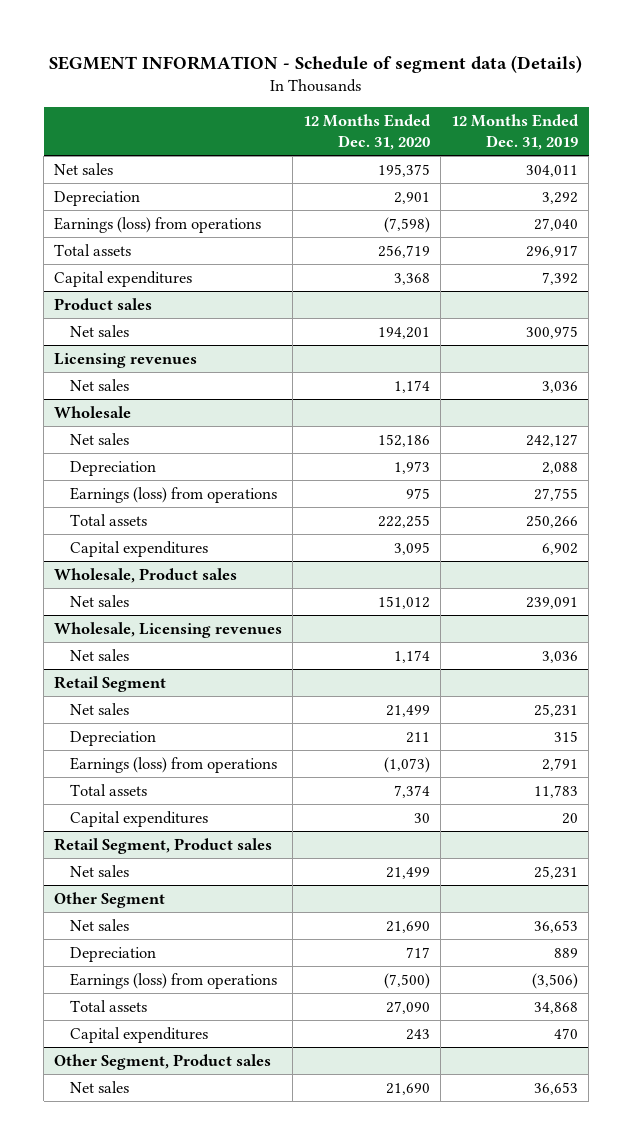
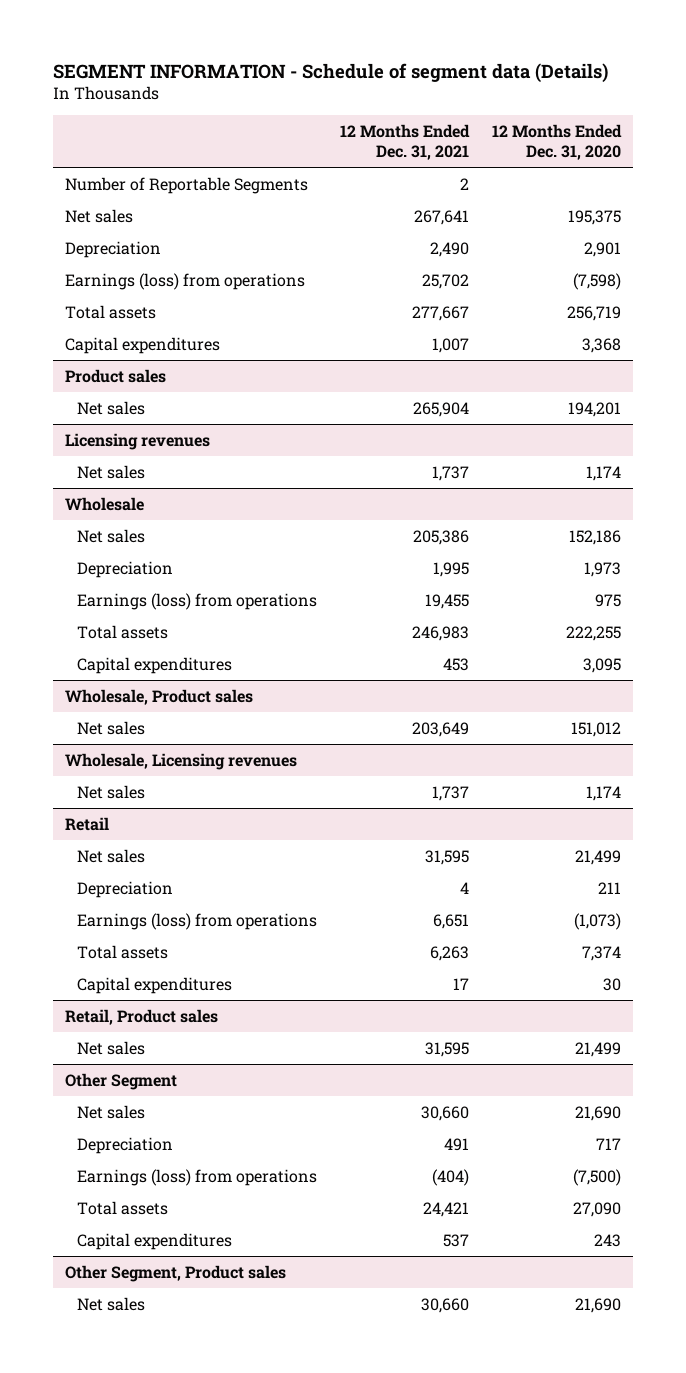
[451,114,580,151] 12 Months Ended Dec. 31, 2019 -> none
none -> [339,123,470,161] 12 Months Ended Dec. 31, 2021
none -> [64,176,308,194] Number of Reportable Segments
[54,675,167,692] Retail Segment -> [64,816,109,831] Retail
[54,837,273,854] Retail Segment, Product sales -> [64,1008,218,1025] Retail, Product sales

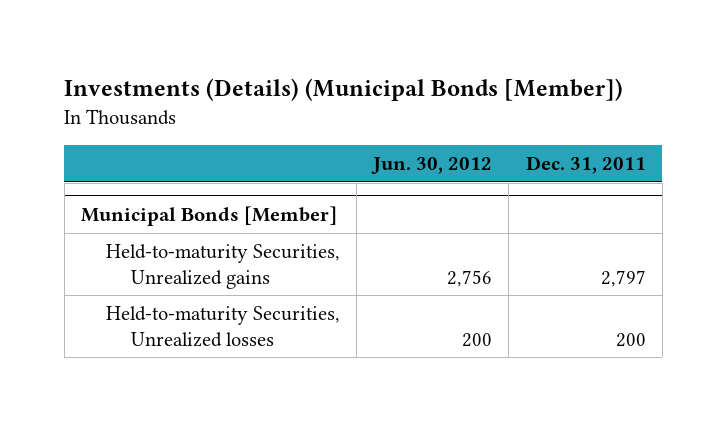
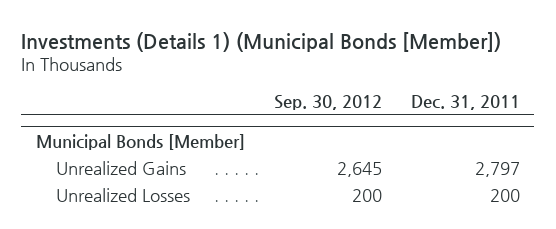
[64,78,624,102] Investments (Details) (Municipal Bonds [Member]) -> [21,31,502,52] Investments (Details 1) (Municipal Bonds [Member])
[371,157,493,175] Jun. 30, 2012 -> none
none -> [273,95,382,111] Sep. 30, 2012
[105,244,340,289] Held-to-maturity Securities, Unrealized gains -> [56,160,187,175] Unrealized Gains
[105,306,340,347] Held-to-maturity Securities, Unrealized losses -> [56,187,191,202] Unrealized Losses

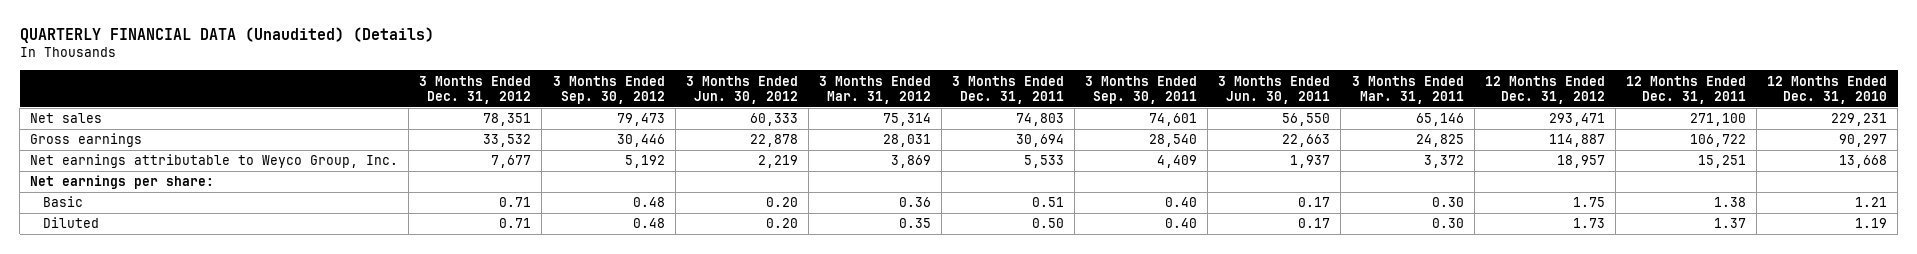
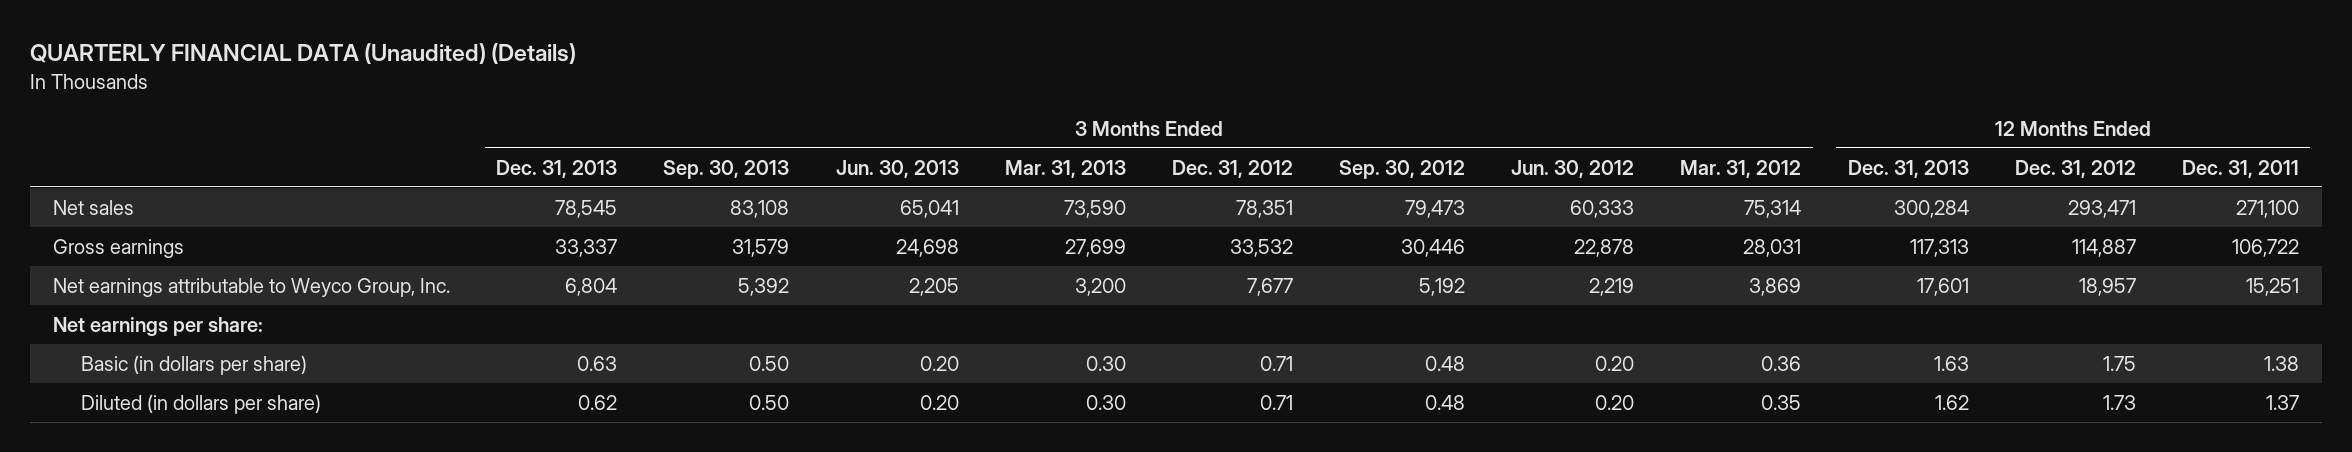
[952,75,1065,105] 3 Months Ended Dec. 31, 2011 -> none
[1085,75,1198,105] 3 Months Ended Sep. 30, 2011 -> none
[1218,75,1331,105] 3 Months Ended Jun. 30, 2011 -> none
[1351,75,1464,105] 3 Months Ended Mar. 31, 2011 -> none
[1767,75,1888,105] 12 Months Ended Dec. 31, 2010 -> none
none -> [496,159,618,178] Dec. 31, 2013
none -> [663,159,790,179] Sep. 30, 2013
none -> [835,159,959,178] Jun. 30, 2013
none -> [1004,159,1126,178] Mar. 31, 2013
none -> [1847,159,1969,178] Dec. 31, 2013
[42,196,83,208] Basic -> [80,354,307,375] Basic (in dollars per share)
[42,217,99,229] Diluted -> [80,393,321,414] Diluted (in dollars per share)

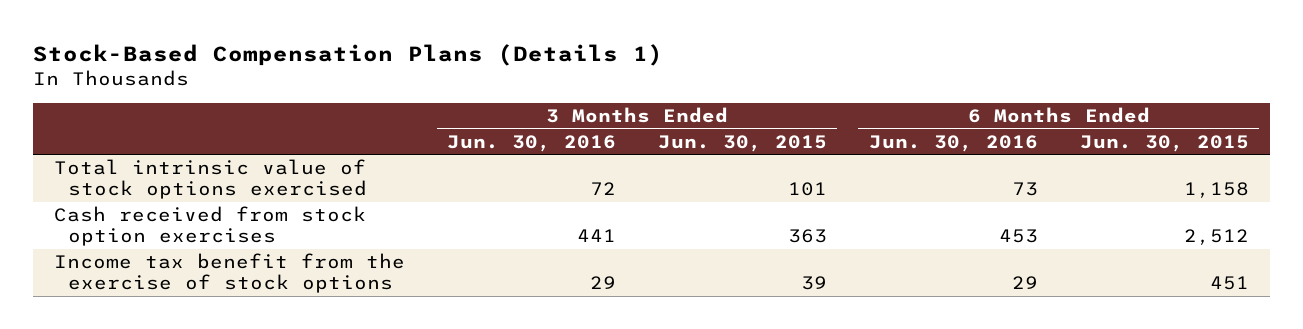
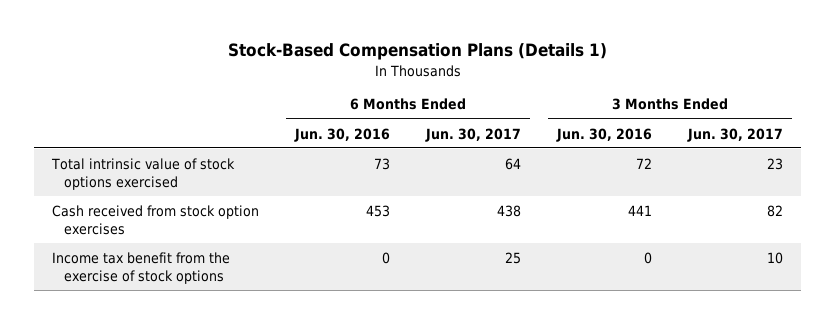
[657,134,827,152] Jun. 30, 2015 -> none
[1079,134,1249,152] Jun. 30, 2015 -> none
none -> [425,127,522,142] Jun. 30, 2017
none -> [687,127,784,142] Jun. 30, 2017
[590,276,617,290] 29 -> [644,251,653,264] 0
[1011,276,1038,290] 29 -> [382,251,391,264] 0

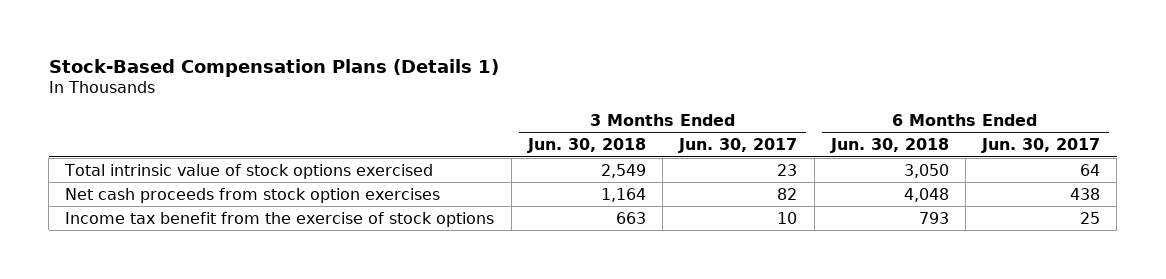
[294,127,391,142] Jun. 30, 2016 -> none
[556,127,653,142] Jun. 30, 2016 -> none
none -> [526,138,646,154] Jun. 30, 2018
none -> [829,138,949,154] Jun. 30, 2018
[52,204,260,235] Cash received from stock option exercises -> [65,187,441,203] Net cash proceeds from stock option exercises

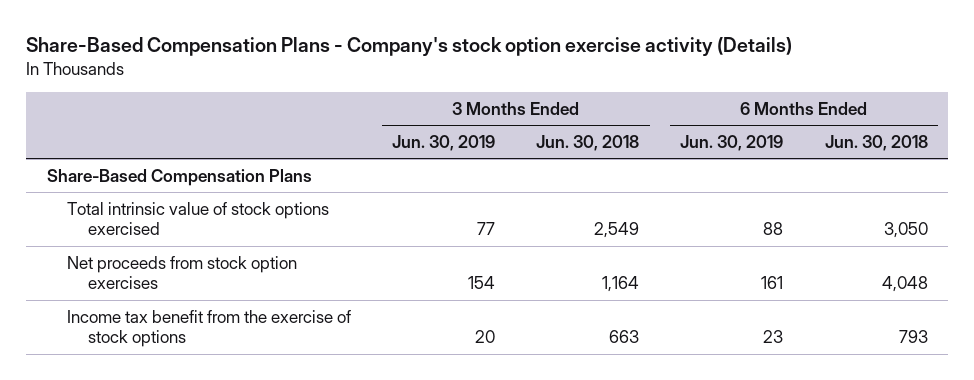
[48,58,499,77] Stock-Based Compensation Plans (Details 1) -> [26,37,793,57] Share-Based Compensation Plans - Company's stock option exercise activity (Details)
[678,138,798,154] Jun. 30, 2017 -> none
[981,138,1101,154] Jun. 30, 2017 -> none
none -> [392,134,496,151] Jun. 30, 2019
none -> [680,134,784,151] Jun. 30, 2019
none -> [46,168,312,186] Share-Based Compensation Plans
[65,187,441,203] Net cash proceeds from stock option exercises -> [67,255,298,290] Net proceeds from stock option exercises

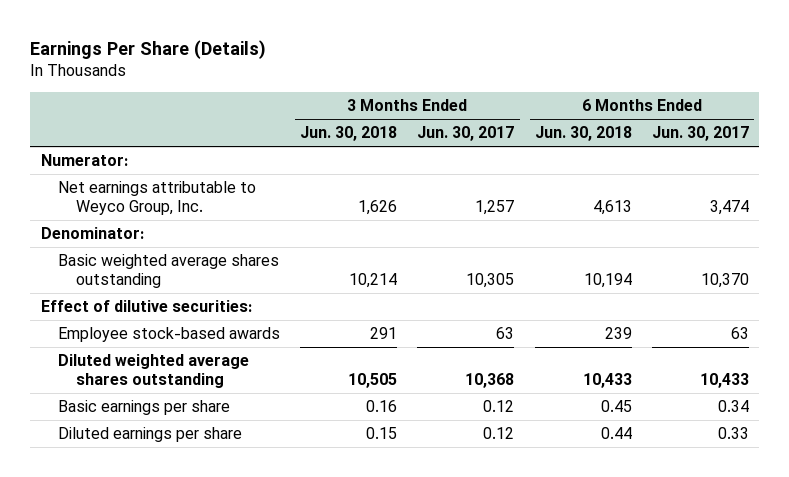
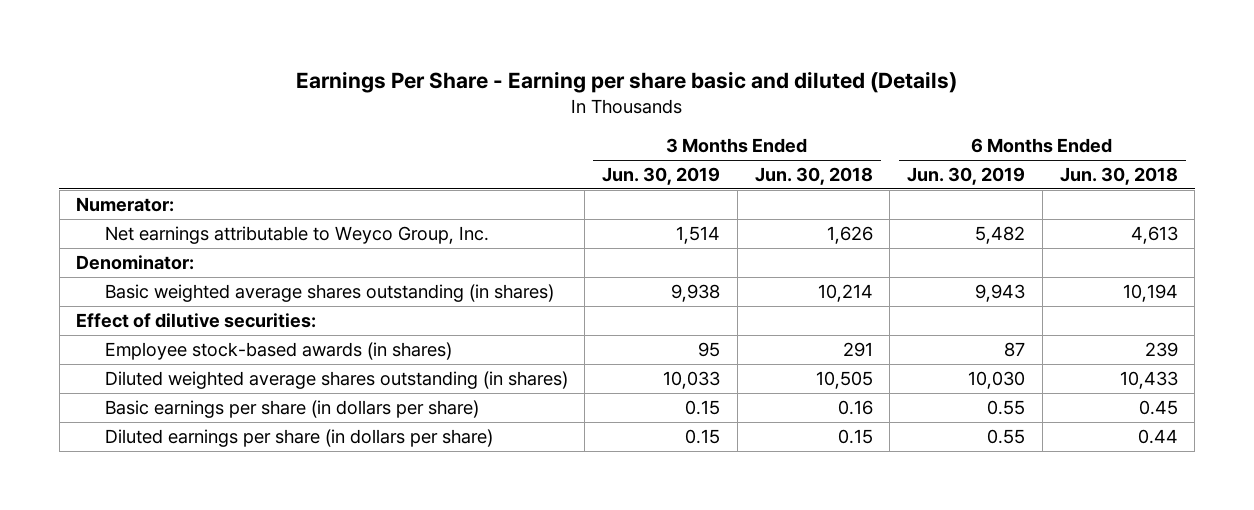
[30,39,267,59] Earnings Per Share (Details) -> [296,70,958,93] Earnings Per Share - Earning per share basic and diluted (Details)
[417,126,515,142] Jun. 30, 2017 -> none
[651,126,749,142] Jun. 30, 2017 -> none
none -> [602,166,721,185] Jun. 30, 2019
none -> [907,166,1026,185] Jun. 30, 2019
[58,254,280,288] Basic weighted average shares outstanding -> [104,283,554,302] Basic weighted average shares outstanding (in shares)
[58,327,281,343] Employee stock-based awards -> [104,341,452,360] Employee stock-based awards (in shares)
[58,354,250,388] Diluted weighted average shares outstanding -> [104,370,568,389] Diluted weighted average shares outstanding (in shares)
[58,400,231,416] Basic earnings per share -> [104,399,479,418] Basic earnings per share (in dollars per share)
[58,427,243,443] Diluted earnings per share -> [104,428,493,447] Diluted earnings per share (in dollars per share)

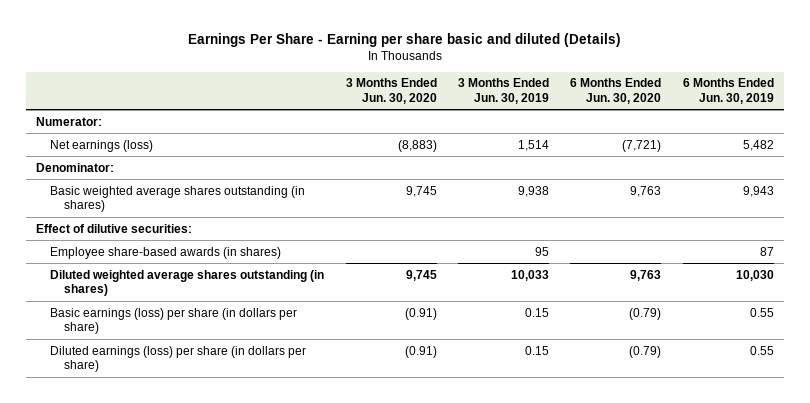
[754,166,873,185] Jun. 30, 2018 -> none
[1059,166,1178,185] Jun. 30, 2018 -> none
none -> [345,78,437,104] 3 Months Ended Jun. 30, 2020
none -> [570,78,662,104] 6 Months Ended Jun. 30, 2020
[104,225,489,244] Net earnings attributable to Weyco Group, Inc. -> [50,139,154,152] Net earnings (loss)
[104,341,452,360] Employee stock-based awards (in shares) -> [50,246,282,259] Employee share-based awards (in shares)
[104,399,479,418] Basic earnings per share (in dollars per share) -> [50,307,298,334] Basic earnings (loss) per share (in dollars per share)
[104,428,493,447] Diluted earnings per share (in dollars per share) -> [50,345,307,372] Diluted earnings (loss) per share (in dollars per share)

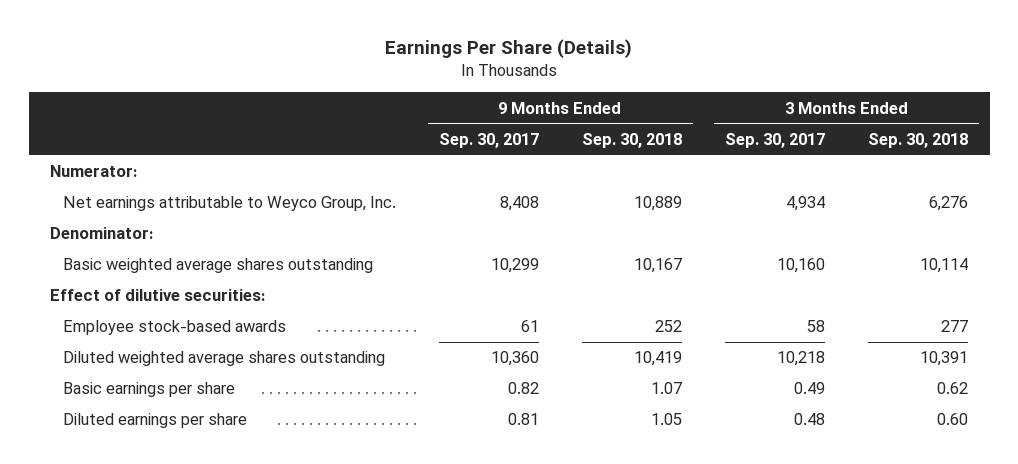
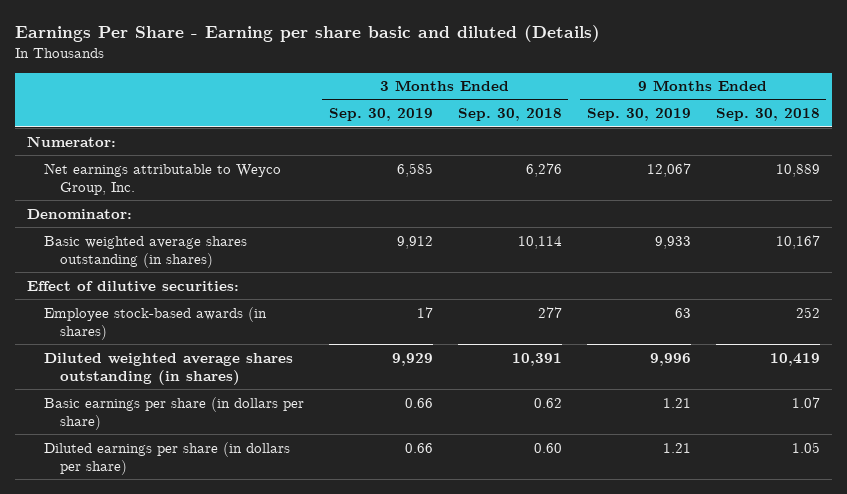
[385,38,633,58] Earnings Per Share (Details) -> [14,24,600,42] Earnings Per Share - Earning per share basic and diluted (Details)
[438,132,539,148] Sep. 30, 2017 -> none
[725,132,826,148] Sep. 30, 2017 -> none
none -> [328,108,433,122] Sep. 30, 2019
none -> [586,108,691,122] Sep. 30, 2019
[62,258,373,274] Basic weighted average shares outstanding -> [43,235,247,269] Basic weighted average shares outstanding (in shares)
[62,320,286,336] Employee stock-based awards -> [43,306,267,341] Employee stock-based awards (in shares)
[62,351,385,367] Diluted weighted average shares outstanding -> [43,352,293,386] Diluted weighted average shares outstanding (in shares)
[62,382,235,398] Basic earnings per share -> [43,396,304,431] Basic earnings per share (in dollars per share)
[62,413,247,429] Diluted earnings per share -> [43,441,290,476] Diluted earnings per share (in dollars per share)

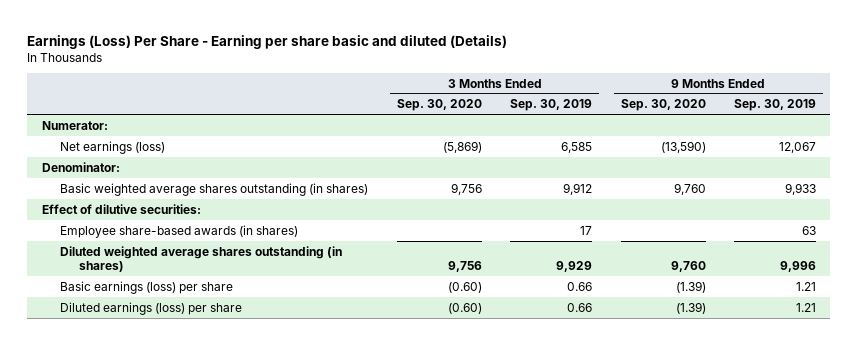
[14,24,600,42] Earnings Per Share - Earning per share basic and diluted (Details) -> [27,34,508,49] Earnings (Loss) Per Share - Earning per share basic and diluted (Details)
[457,108,562,122] Sep. 30, 2018 -> none
[715,108,820,122] Sep. 30, 2018 -> none
none -> [396,99,482,112] Sep. 30, 2020
none -> [620,99,706,112] Sep. 30, 2020
[43,162,281,196] Net earnings attributable to Weyco Group, Inc. -> [60,140,166,154] Net earnings (loss)
[43,306,267,341] Employee stock-based awards (in shares) -> [60,224,299,238] Employee share-based awards (in shares)
[43,396,304,431] Basic earnings per share (in dollars per share) -> [60,280,234,294] Basic earnings (loss) per share
[43,441,290,476] Diluted earnings per share (in dollars per share) -> [60,301,243,315] Diluted earnings (loss) per share

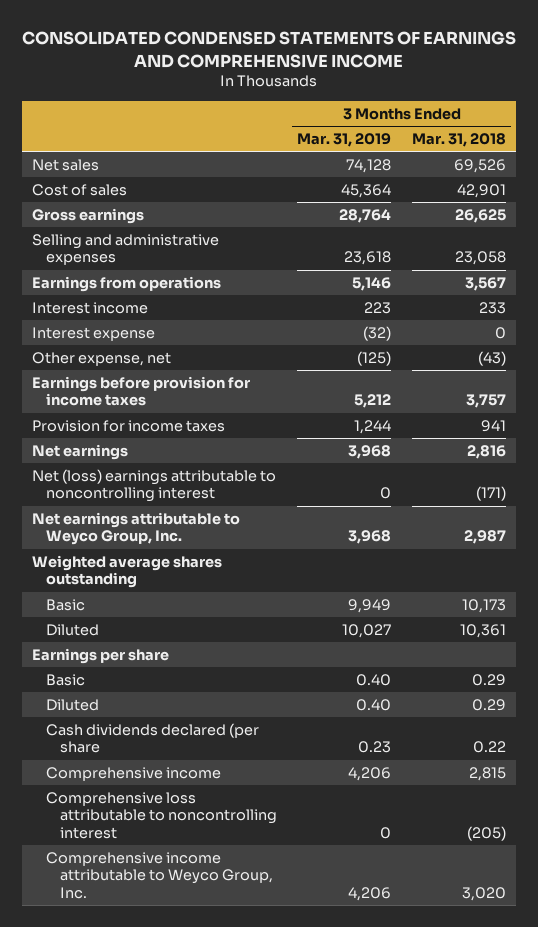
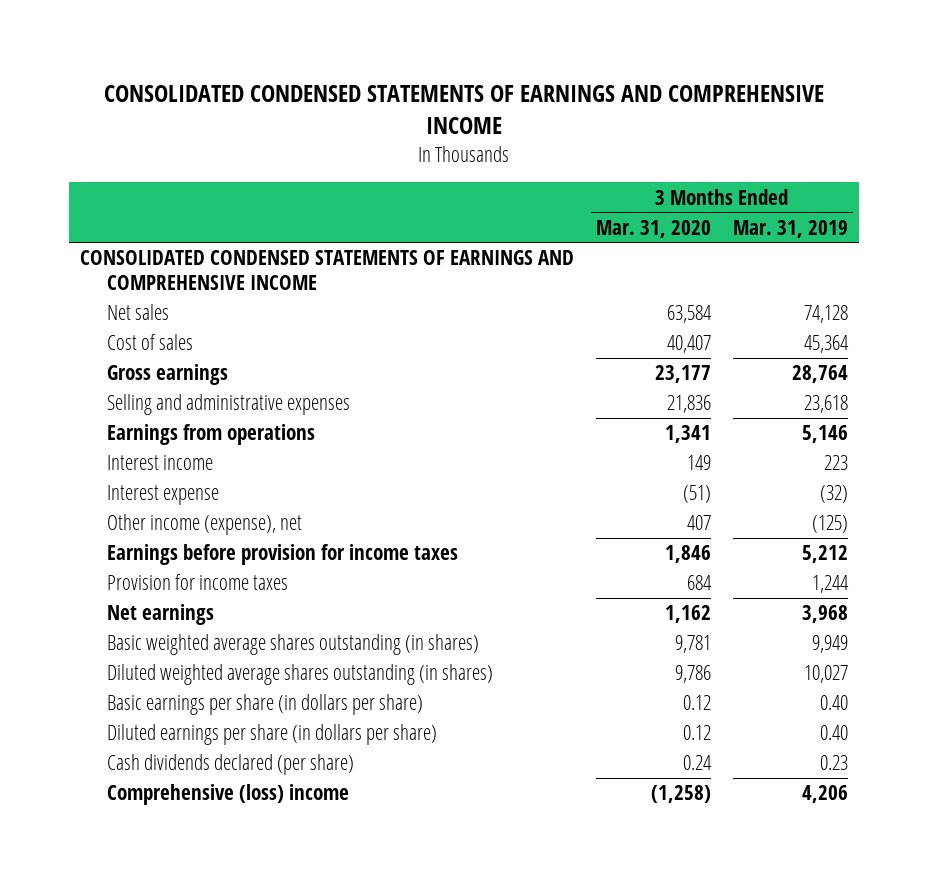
[412,133,507,148] Mar. 31, 2018 -> none
none -> [596,219,712,238] Mar. 31, 2020
none -> [80,250,575,291] CONSOLIDATED CONDENSED STATEMENTS OF EARNINGS AND COMPREHENSIVE INCOME
[32,351,172,366] Other expense, net -> [107,514,303,536] Other income (expense), net
[32,468,277,503] Net (loss) earnings attributable to noncontrolling interest -> none
[32,511,241,546] Net earnings attributable to Weyco Group, Inc. -> none
[32,554,223,589] Weighted average shares outstanding -> none
[32,647,170,664] Earnings per share -> none
[45,766,221,781] Comprehensive income -> none
[45,791,277,839] Comprehensive loss attributable to noncontrolling interest -> none
[45,598,85,611] Basic -> [107,634,480,656] Basic weighted average shares outstanding (in shares)
[45,623,99,636] Diluted -> [107,664,494,686] Diluted weighted average shares outstanding (in shares)
[45,673,85,686] Basic -> [107,694,424,716] Basic earnings per share (in dollars per share)
[45,698,99,711] Diluted -> [107,724,438,746] Diluted earnings per share (in dollars per share)
[45,722,259,754] Cash dividends declared (per share -> [107,754,355,776] Cash dividends declared (per share)
[45,851,273,899] Comprehensive income attributable to Weyco Group, Inc. -> [107,784,350,806] Comprehensive (loss) income

